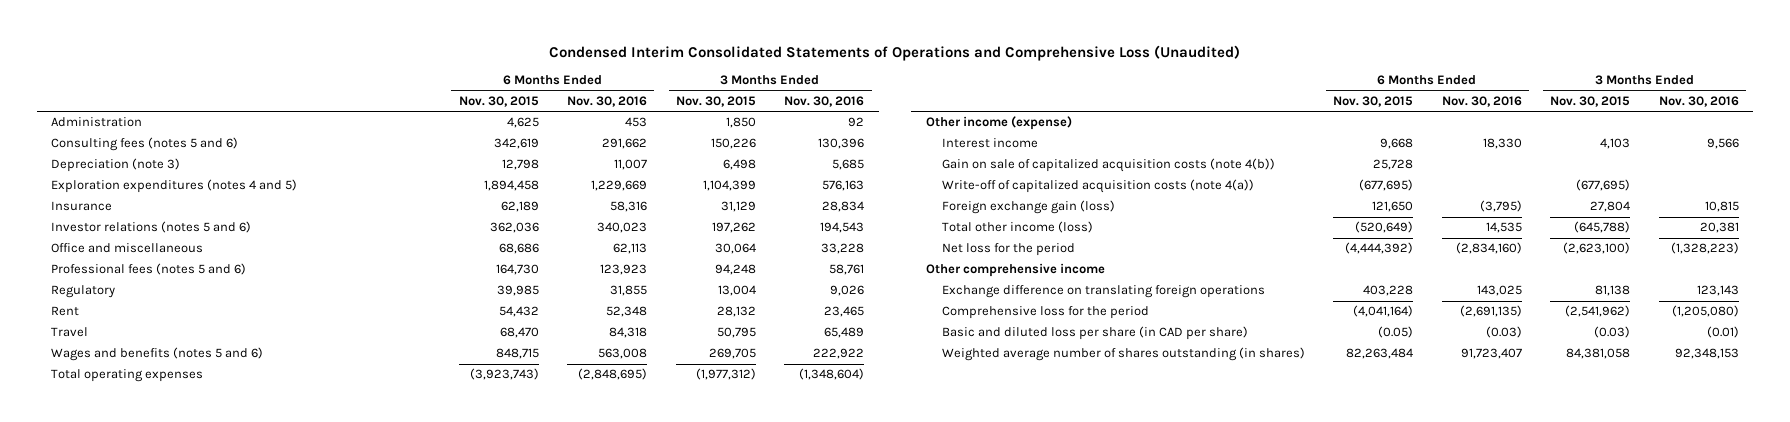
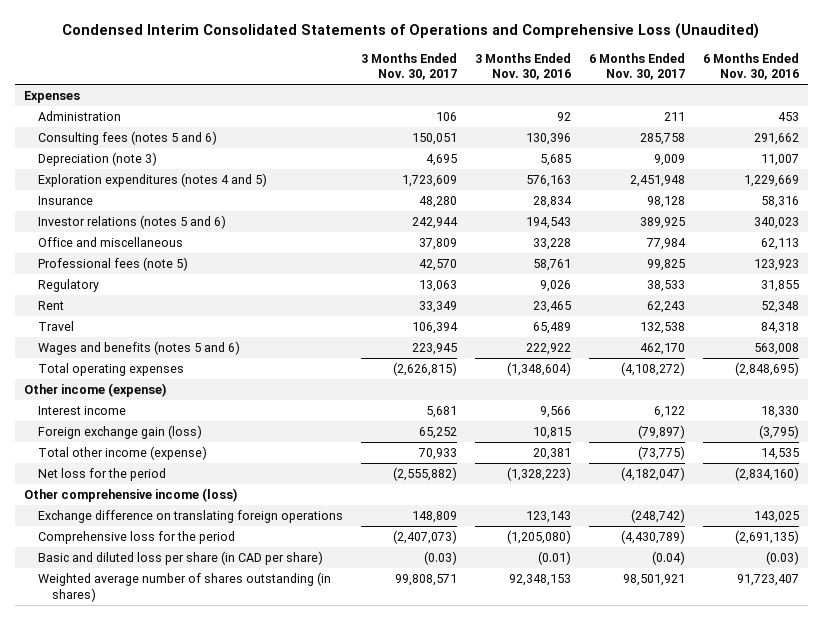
[458,96,539,108] Nov. 30, 2015 -> none
[675,96,756,108] Nov. 30, 2015 -> none
none -> [360,52,457,81] 3 Months Ended Nov. 30, 2017
none -> [588,52,685,81] 6 Months Ended Nov. 30, 2017
none -> [24,90,81,103] Expenses
[51,263,247,276] Professional fees (notes 5 and 6) -> [37,256,188,271] Professional fees (note 5)
[941,158,1275,173] Gain on sale of capitalized acquisition costs (note 4(b)) -> none
[941,179,1254,194] Write-off of capitalized acquisition costs (note 4(a)) -> none
[941,221,1093,234] Total other income (loss) -> [37,445,207,460] Total other income (expense)
[925,263,1105,278] Other comprehensive income -> [24,487,239,502] Other comprehensive income (loss)

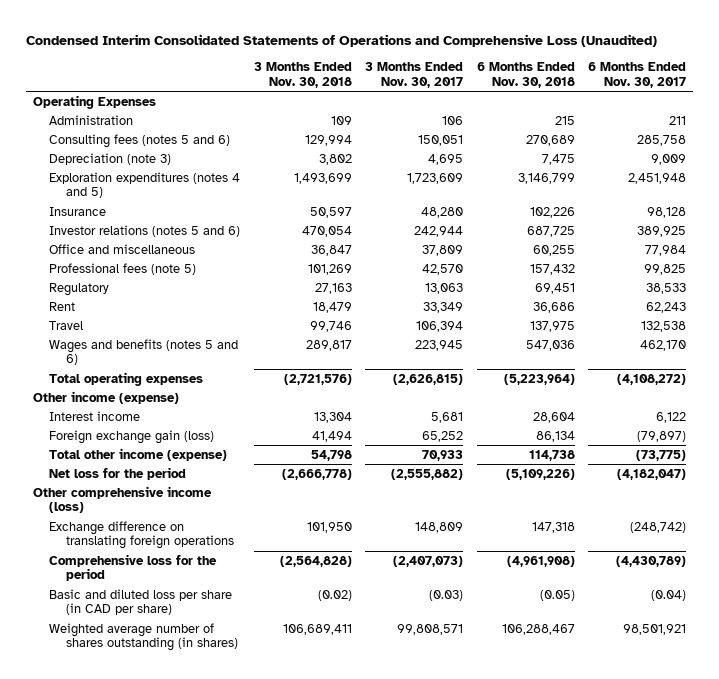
[474,52,571,81] 3 Months Ended Nov. 30, 2016 -> none
[702,52,799,81] 6 Months Ended Nov. 30, 2016 -> none
none -> [253,62,352,88] 3 Months Ended Nov. 30, 2018
none -> [476,62,575,88] 6 Months Ended Nov. 30, 2018
[24,90,81,103] Expenses -> [32,94,156,109] Operating Expenses

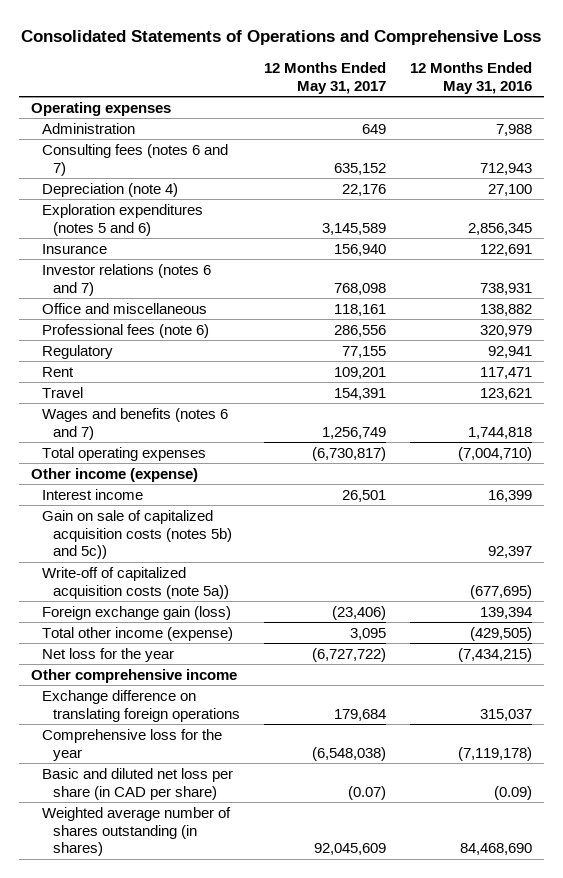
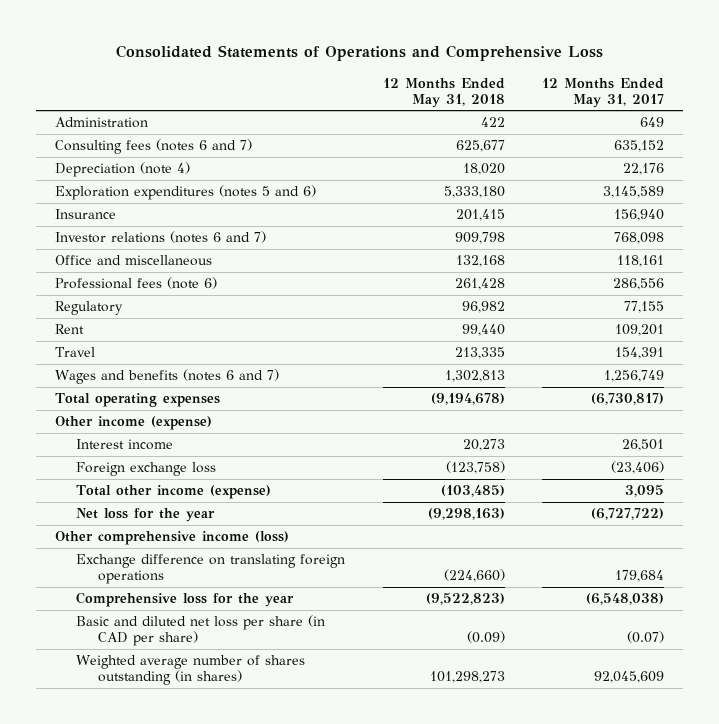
[409,61,532,94] 12 Months Ended May 31, 2016 -> none
none -> [382,77,505,108] 12 Months Ended May 31, 2018
[30,101,171,116] Operating expenses -> none
[42,509,233,560] Gain on sale of capitalized acquisition costs (notes 5b) and 5c)) -> none
[42,566,230,599] Write-off of capitalized acquisition costs (note 5a)) -> none
[42,605,232,620] Foreign exchange gain (loss) -> [76,462,217,477] Foreign exchange loss
[30,668,237,683] Other comprehensive income -> [54,531,289,546] Other comprehensive income (loss)

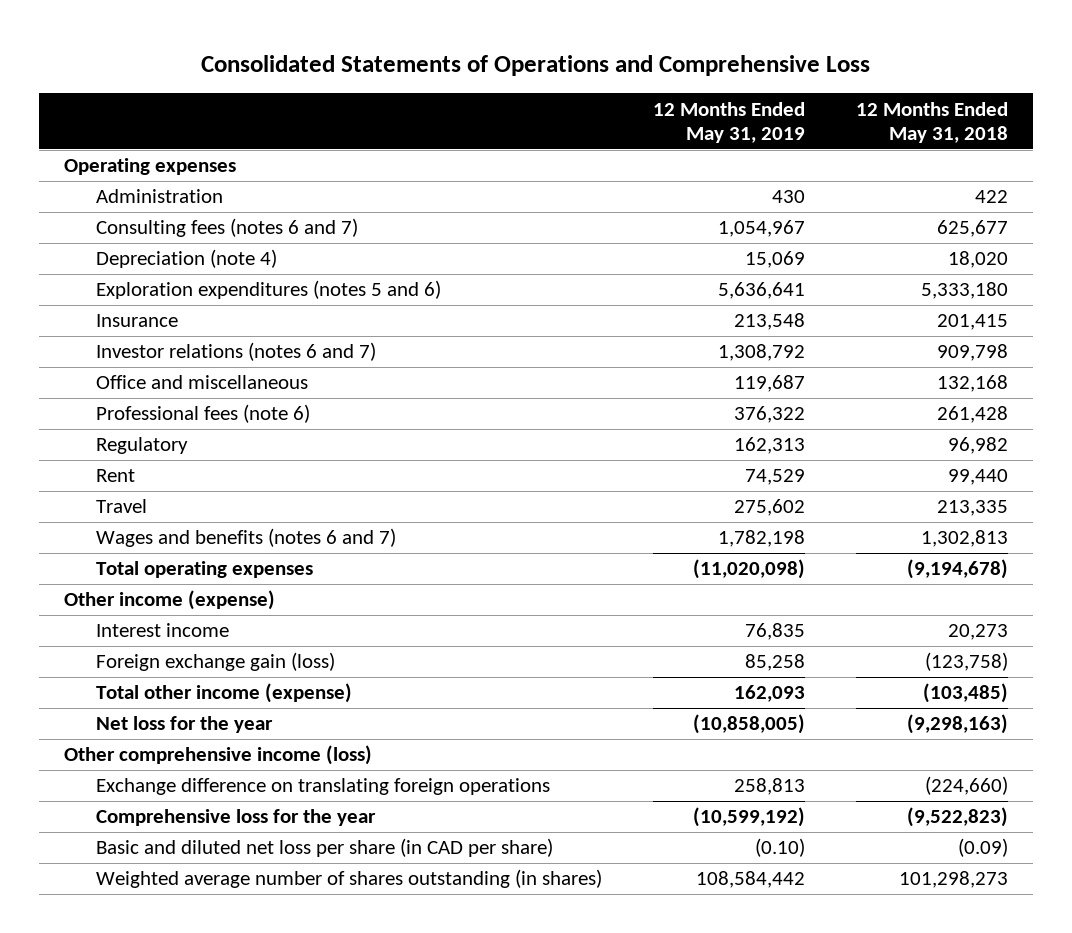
[542,77,665,108] 12 Months Ended May 31, 2017 -> none
none -> [652,101,805,144] 12 Months Ended May 31, 2019
none -> [64,158,237,176] Operating expenses
[76,462,217,477] Foreign exchange loss -> [95,652,335,672] Foreign exchange gain (loss)

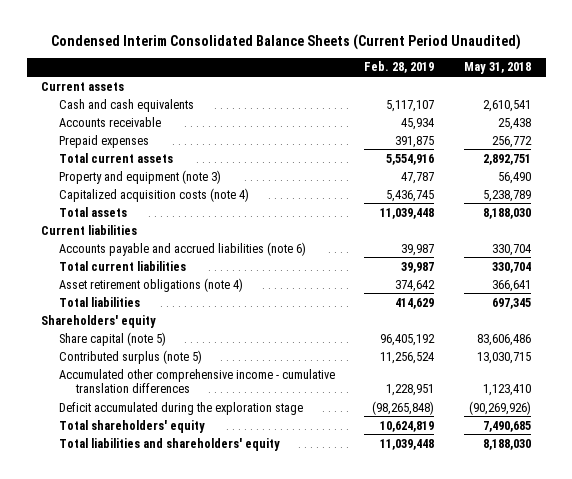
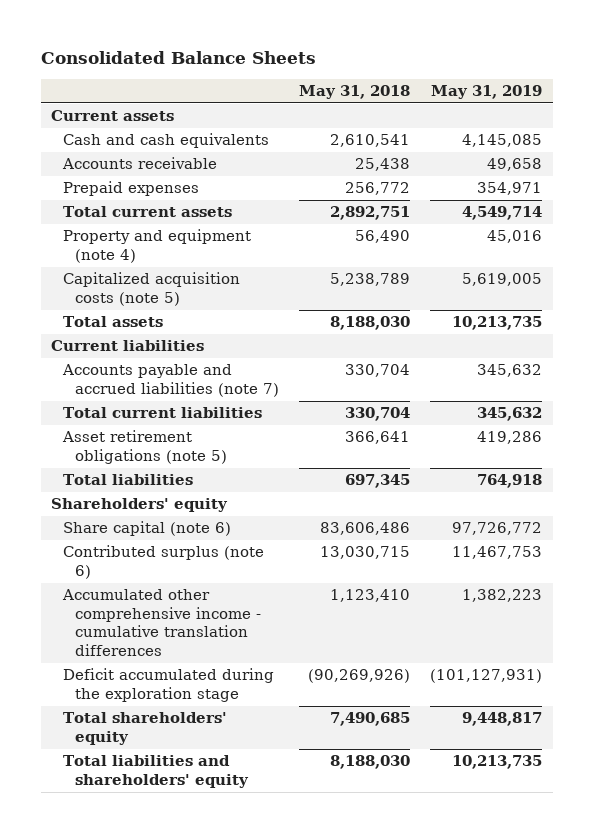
[51,33,522,50] Condensed Interim Consolidated Balance Sheets (Current Period Unaudited) -> [40,50,316,64] Consolidated Balance Sheets
[364,61,435,74] Feb. 28, 2019 -> none
none -> [431,85,543,100] May 31, 2019
[58,169,221,184] Property and equipment (note 3) -> [62,229,251,263] Property and equipment (note 4)
[58,187,249,202] Capitalized acquisition costs (note 4) -> [62,272,240,306] Capitalized acquisition costs (note 5)
[58,241,306,256] Accounts payable and accrued liabilities (note 6) -> [61,364,279,397] Accounts payable and accrued liabilities (note 7)
[58,277,243,292] Asset retirement obligations (note 4) -> [61,430,227,464] Asset retirement obligations (note 5)
[58,331,166,346] Share capital (note 5) -> [62,521,231,537] Share capital (note 6)
[58,349,202,364] Contributed surplus (note 5) -> [62,545,264,579] Contributed surplus (note 6)

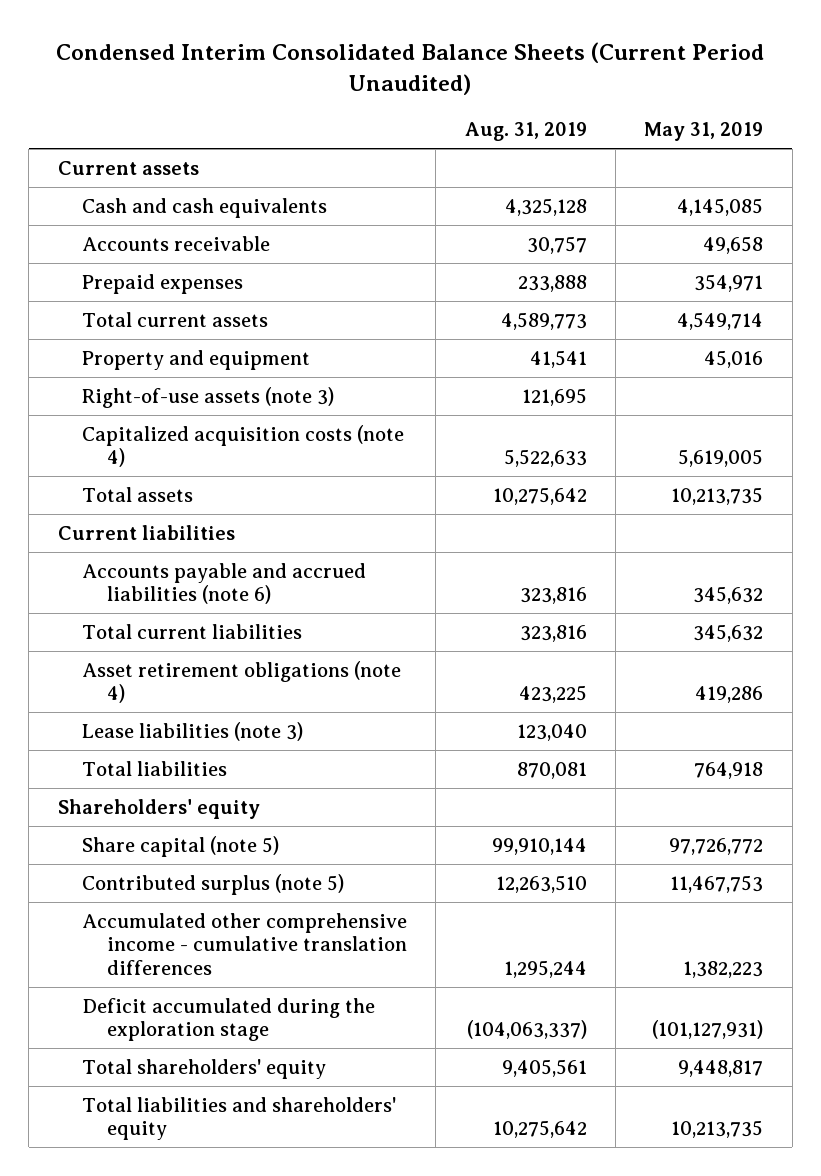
[40,50,316,64] Consolidated Balance Sheets -> [56,41,765,95] Condensed Interim Consolidated Balance Sheets (Current Period Unaudited)
[298,85,410,100] May 31, 2018 -> none
none -> [464,122,587,142] Aug. 31, 2019
[62,229,251,263] Property and equipment (note 4) -> [82,349,311,370] Property and equipment
none -> [82,386,335,408] Right-of-use assets (note 3)
[62,272,240,306] Capitalized acquisition costs (note 5) -> [82,424,405,468] Capitalized acquisition costs (note 4)
[61,364,279,397] Accounts payable and accrued liabilities (note 7) -> [82,562,367,605] Accounts payable and accrued liabilities (note 6)
[61,430,227,464] Asset retirement obligations (note 5) -> [82,660,402,704] Asset retirement obligations (note 4)
none -> [82,721,304,741] Lease liabilities (note 3)
[62,521,231,537] Share capital (note 6) -> [82,835,280,857] Share capital (note 5)
[62,545,264,579] Contributed surplus (note 6) -> [82,873,345,895] Contributed surplus (note 5)

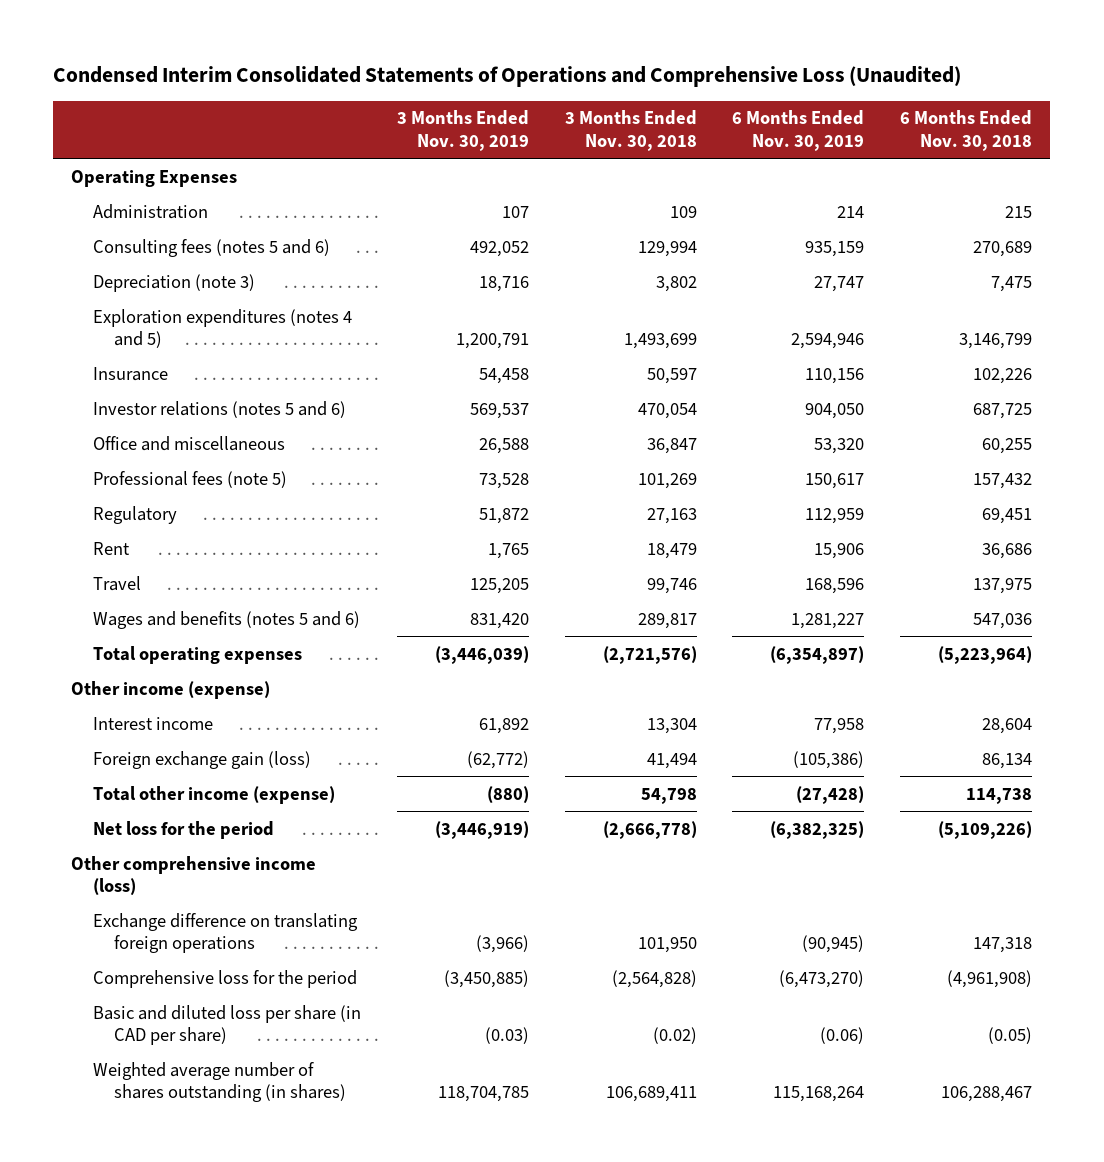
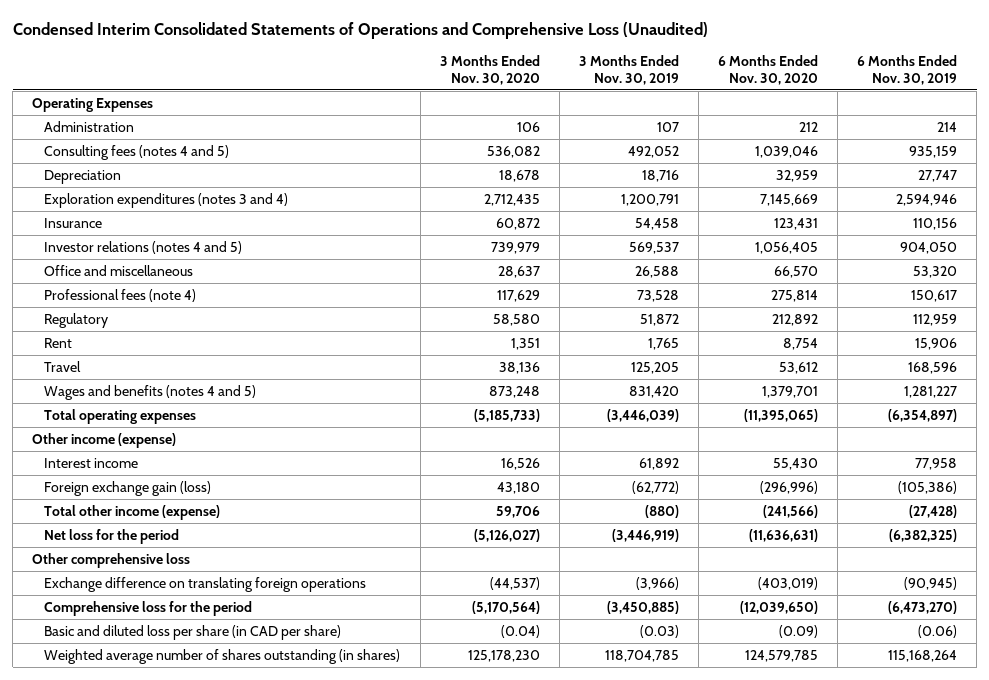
[564,110,697,152] 3 Months Ended Nov. 30, 2018 -> none
[900,110,1033,152] 6 Months Ended Nov. 30, 2018 -> none
none -> [439,54,540,85] 3 Months Ended Nov. 30, 2020
none -> [717,54,818,85] 6 Months Ended Nov. 30, 2020
[92,238,330,257] Consulting fees (notes 5 and 6) -> [44,145,230,161] Consulting fees (notes 4 and 5)
[92,273,255,292] Depreciation (note 3) -> [44,170,122,185] Depreciation
[92,308,352,349] Exploration expenditures (notes 4 and 5) -> [44,193,289,209] Exploration expenditures (notes 3 and 4)
[92,400,346,418] Investor relations (notes 5 and 6) -> [44,241,243,255] Investor relations (notes 4 and 5)
[92,470,287,488] Professional fees (note 5) -> [44,289,197,303] Professional fees (note 4)
[92,610,360,629] Wages and benefits (notes 5 and 6) -> [44,385,257,401] Wages and benefits (notes 4 and 5)
[71,855,317,896] Other comprehensive income (loss) -> [32,553,191,569] Other comprehensive loss

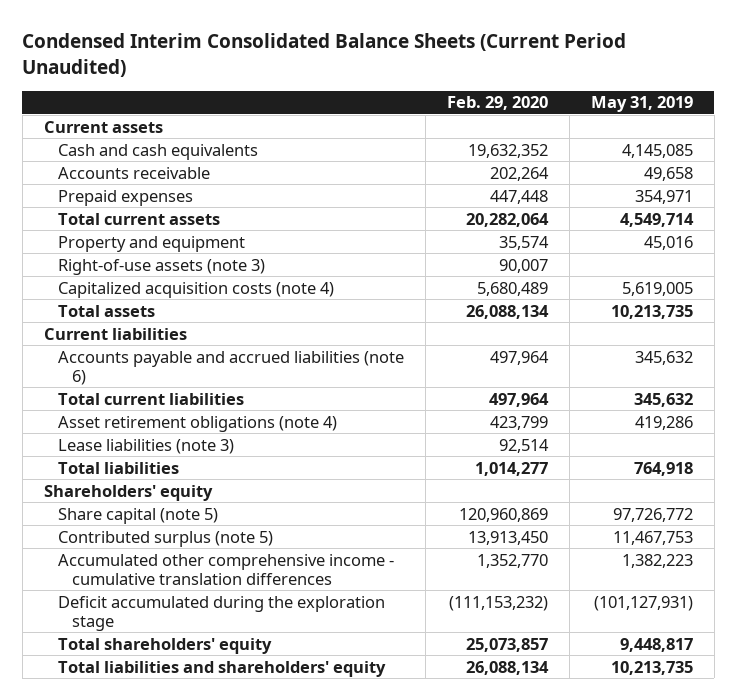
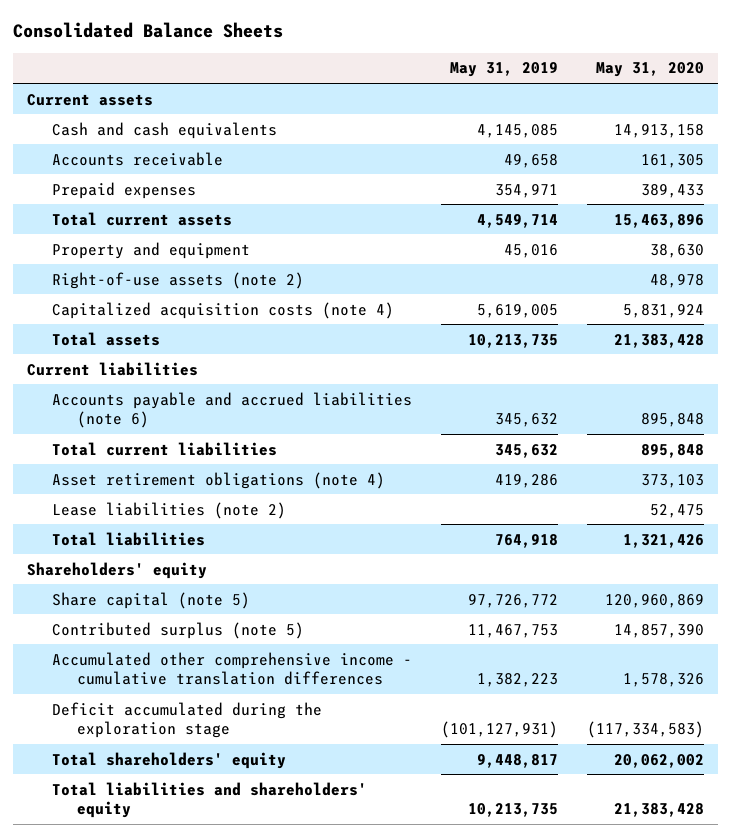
[22,33,627,77] Condensed Interim Consolidated Balance Sheets (Current Period Unaudited) -> [12,22,283,39] Consolidated Balance Sheets
[446,96,548,111] Feb. 29, 2020 -> none
none -> [595,62,704,78] May 31, 2020
[57,258,265,275] Right-of-use assets (note 3) -> [52,271,305,289] Right-of-use assets (note 2)
[57,438,234,454] Lease liabilities (note 3) -> [52,501,287,519] Lease liabilities (note 2)

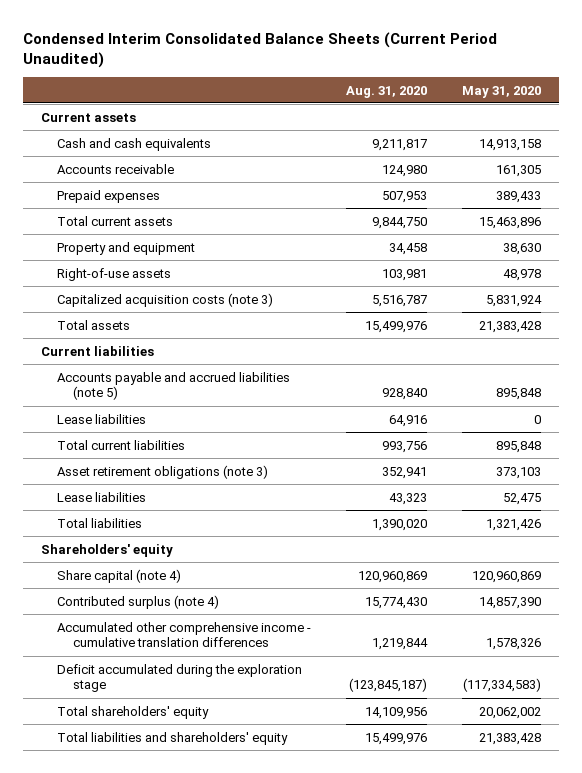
[12,22,283,39] Consolidated Balance Sheets -> [23,31,498,68] Condensed Interim Consolidated Balance Sheets (Current Period Unaudited)
[449,62,558,78] May 31, 2019 -> none
none -> [346,85,428,98] Aug. 31, 2020
[52,271,305,289] Right-of-use assets (note 2) -> [56,267,171,281] Right-of-use assets
[52,301,395,319] Capitalized acquisition costs (note 4) -> [56,292,273,307] Capitalized acquisition costs (note 3)
[52,391,413,429] Accounts payable and accrued liabilities (note 6) -> [56,371,290,401] Accounts payable and accrued liabilities (note 5)
none -> [56,413,146,424] Lease liabilities
[52,471,386,489] Asset retirement obligations (note 4) -> [56,464,268,479] Asset retirement obligations (note 3)
[52,501,287,519] Lease liabilities (note 2) -> [56,491,146,502] Lease liabilities
[52,591,251,609] Share capital (note 5) -> [56,568,181,583] Share capital (note 4)
[52,621,305,639] Contributed surplus (note 5) -> [56,594,219,609] Contributed surplus (note 4)

